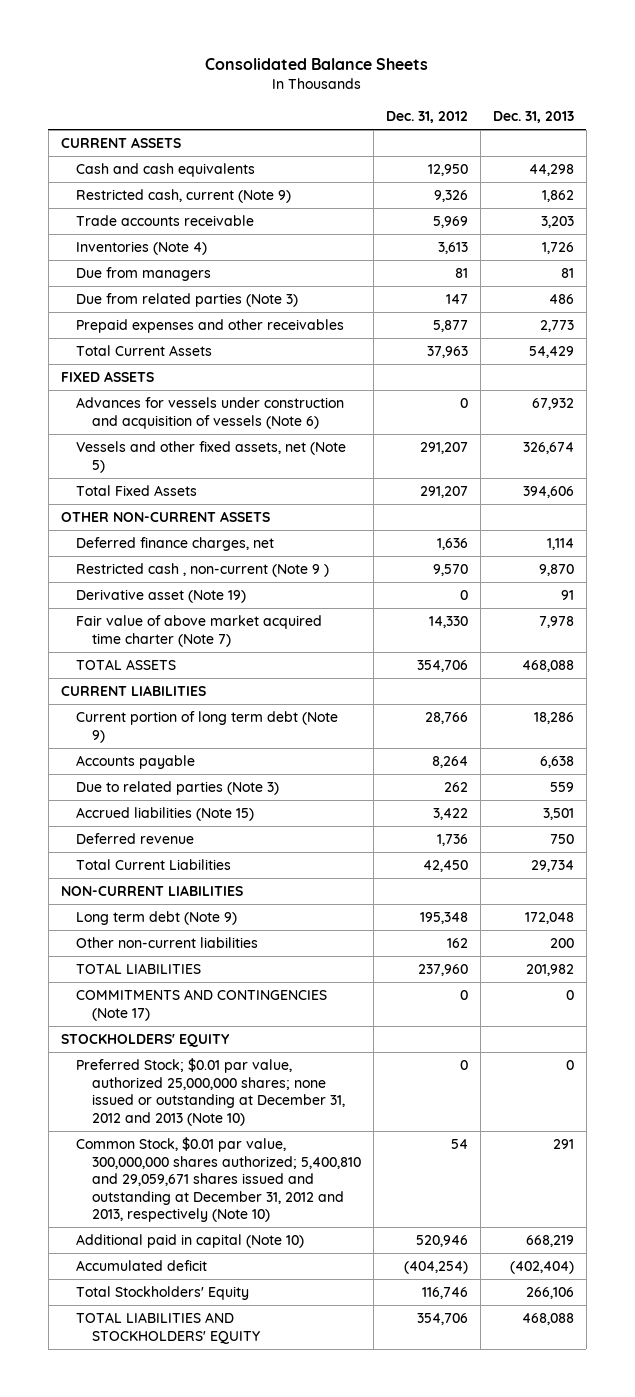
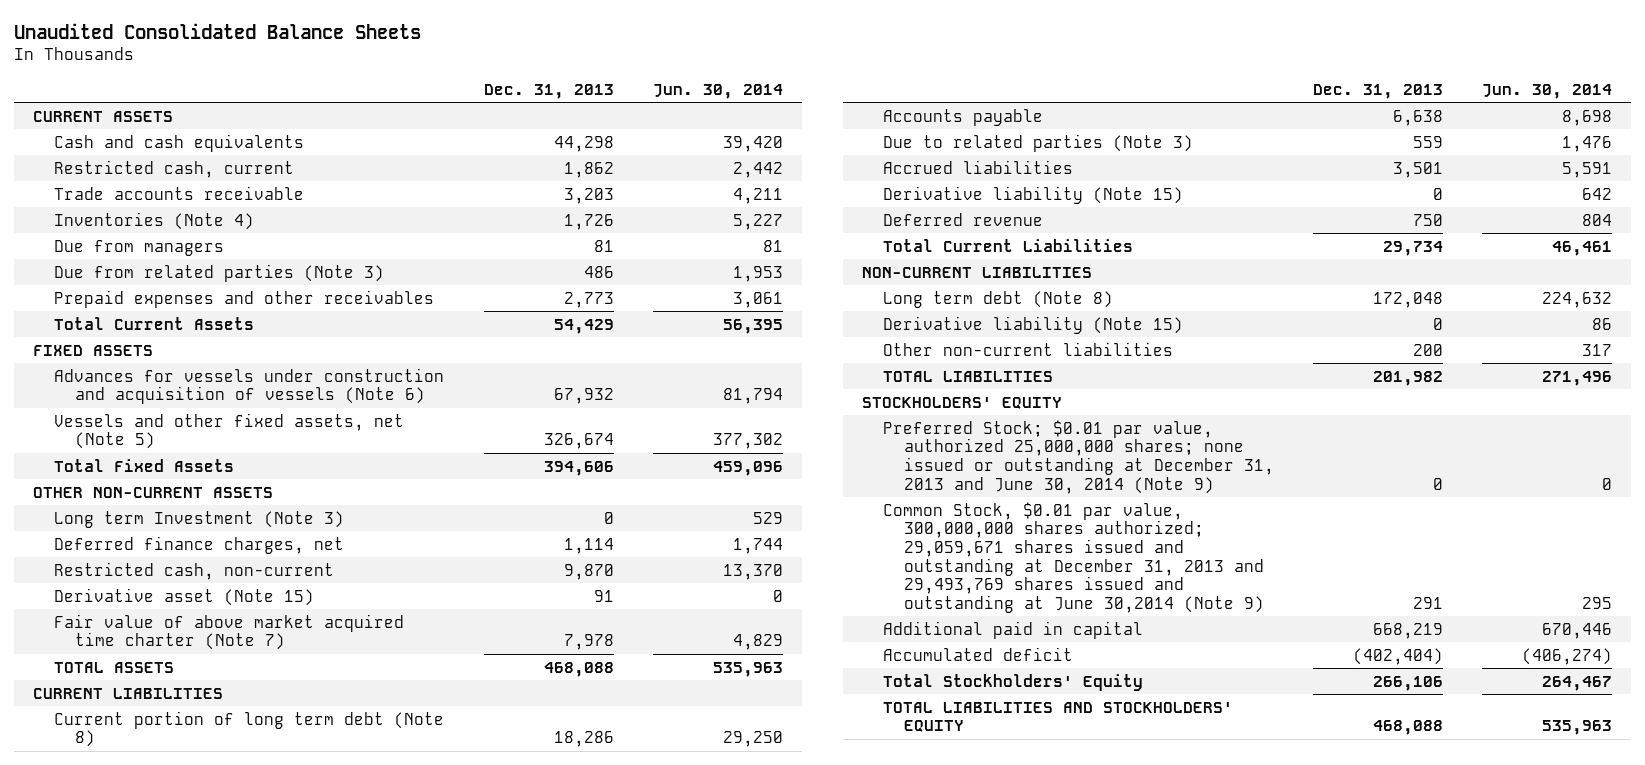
[205,58,429,71] Consolidated Balance Sheets -> [13,22,421,39] Unaudited Consolidated Balance Sheets
[385,110,468,123] Dec. 31, 2012 -> none
none -> [652,84,783,100] Jun. 30, 2014
[76,189,292,204] Restricted cash, current (Note 9) -> [53,159,294,178] Restricted cash, current
none -> [53,510,344,528] Long term Investment (Note 3)
[76,563,330,578] Restricted cash , non-current (Note 9 ) -> [53,561,334,580] Restricted cash, non-current
[76,589,247,604] Derivative asset (Note 19) -> [53,587,314,606] Derivative asset (Note 15)
[76,711,339,743] Current portion of long term debt (Note 9) -> [53,710,444,748] Current portion of long term debt (Note 8)
[76,807,255,822] Accrued liabilities (Note 15) -> [882,159,1073,174] Accrued liabilities
none -> [882,185,1183,204] Derivative liability (Note 15)
[76,911,238,926] Long term debt (Note 9) -> [882,290,1113,308] Long term debt (Note 8)
none -> [882,315,1183,334] Derivative liability (Note 15)
[76,989,328,1021] COMMITMENTS AND CONTINGENCIES (Note 17) -> none
[76,1058,345,1126] Preferred Stock; $0.01 par value, authorized 25,000,000 shares; none issued or outstanding at December 31, 2012 and 2013 (Note 10) -> [882,419,1274,494] Preferred Stock; $0.01 par value, authorized 25,000,000 shares; none issued or outstanding at December 31, 2013 and June 30, 2014 (Note 9)
[76,1137,361,1223] Common Stock, $0.01 par value, 300,000,000 shares authorized; 5,400,810 and 29,059,671 shares issued and outstanding at December 31, 2012 and 2013, respectively (Note 10) -> [882,501,1264,613] Common Stock, $0.01 par value, 300,000,000 shares authorized; 29,059,671 shares issued and outstanding at December 31, 2013 and 29,493,769 shares issued and outstanding at June 30,2014 (Note 9)
[76,1234,305,1249] Additional paid in capital (Note 10) -> [882,620,1143,639] Additional paid in capital

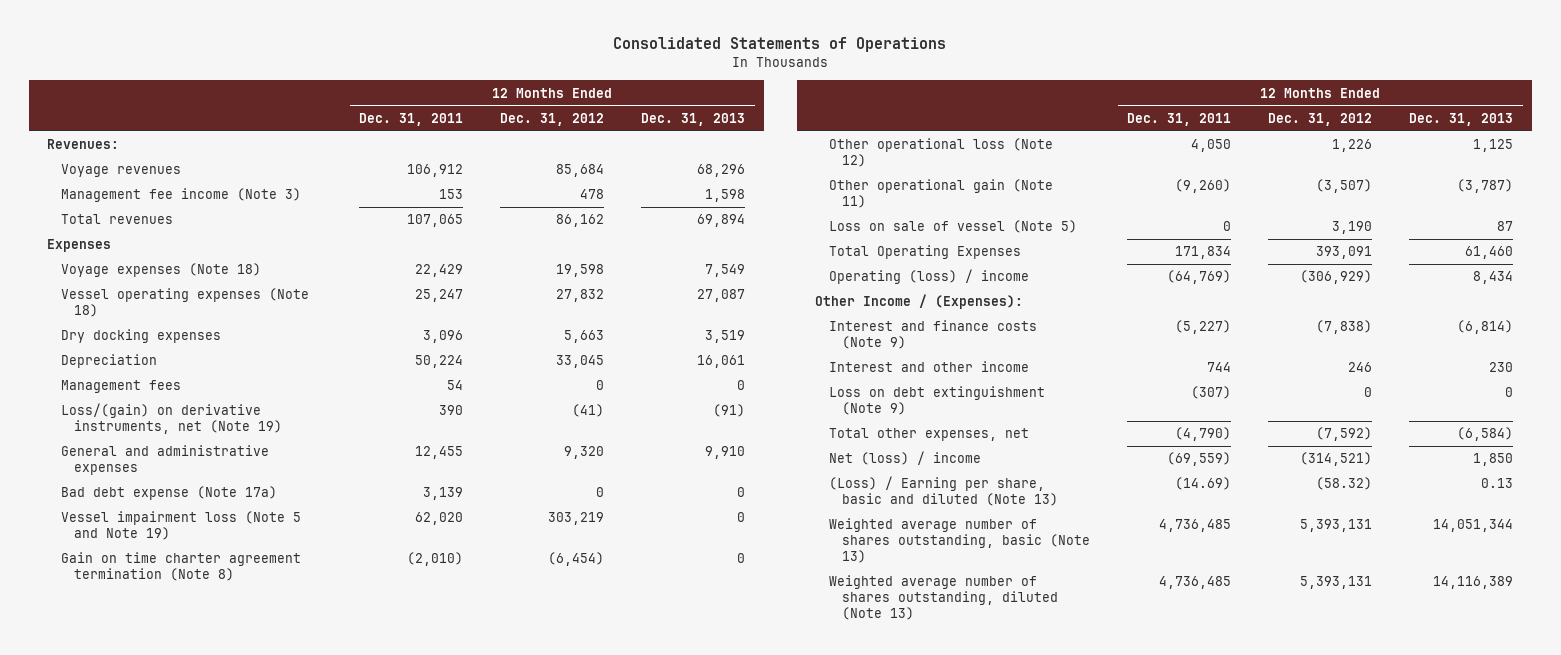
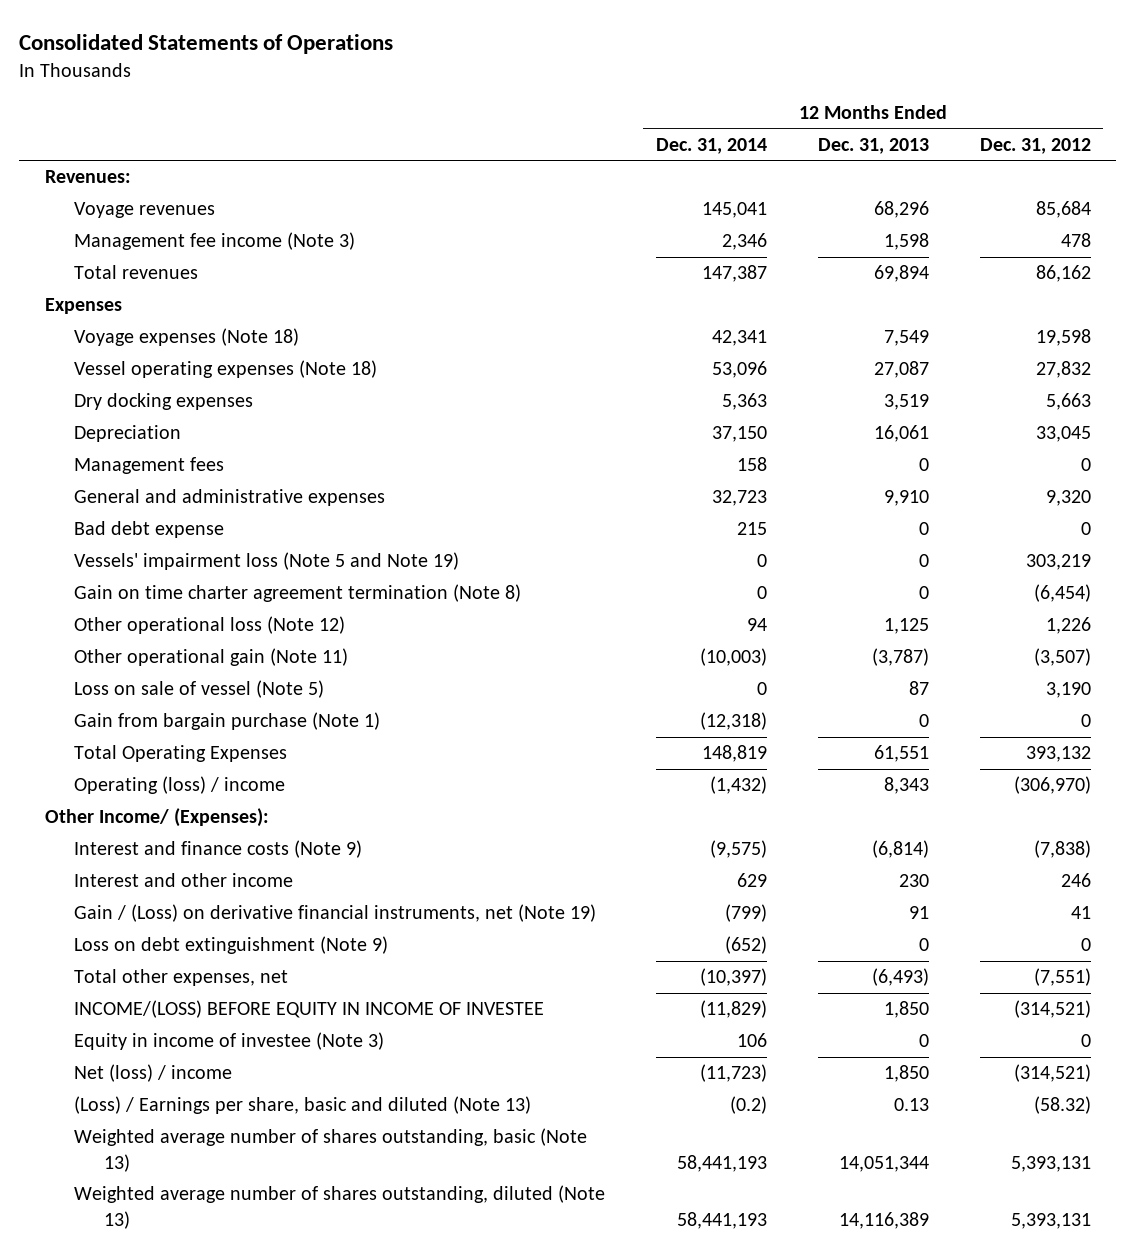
[359,112,464,126] Dec. 31, 2011 -> none
none -> [655,137,767,154] Dec. 31, 2014
[60,403,283,435] Loss/(gain) on derivative instruments, net (Note 19) -> none
[60,486,277,501] Bad debt expense (Note 17a) -> [74,521,225,539] Bad debt expense
[60,511,301,541] Vessel impairment loss (Note 5 and Note 19) -> [74,552,460,571] Vessels' impairment loss (Note 5 and Note 19)
none -> [74,712,381,731] Gain from bargain purchase (Note 1)
[1316,246,1373,260] 393,091 -> [1025,746,1091,763] 393,132
[1465,246,1514,260] 61,460 -> [873,745,929,763] 61,551
[1300,270,1373,285] (306,929) -> [1013,776,1091,795] (306,970)
[1473,271,1514,285] 8,434 -> [883,777,929,795] 8,343
[815,294,1024,310] Other Income / (Expenses): -> [44,808,269,828] Other Income/ (Expenses):
none -> [74,904,597,923] Gain / (Loss) on derivative financial instruments, net (Note 19)
[1316,427,1373,442] (7,592) -> [1033,968,1091,987] (7,551)
[1457,427,1514,442] (6,584) -> [871,968,929,987] (6,493)
none -> [74,1000,545,1019] INCOME/(LOSS) BEFORE EQUITY IN INCOME OF INVESTEE
none -> [74,1032,385,1051] Equity in income of investee (Note 3)
[828,476,1059,507] (Loss) / Earning per share, basic and diluted (Note 13) -> [74,1096,532,1115] (Loss) / Earnings per share, basic and diluted (Note 13)

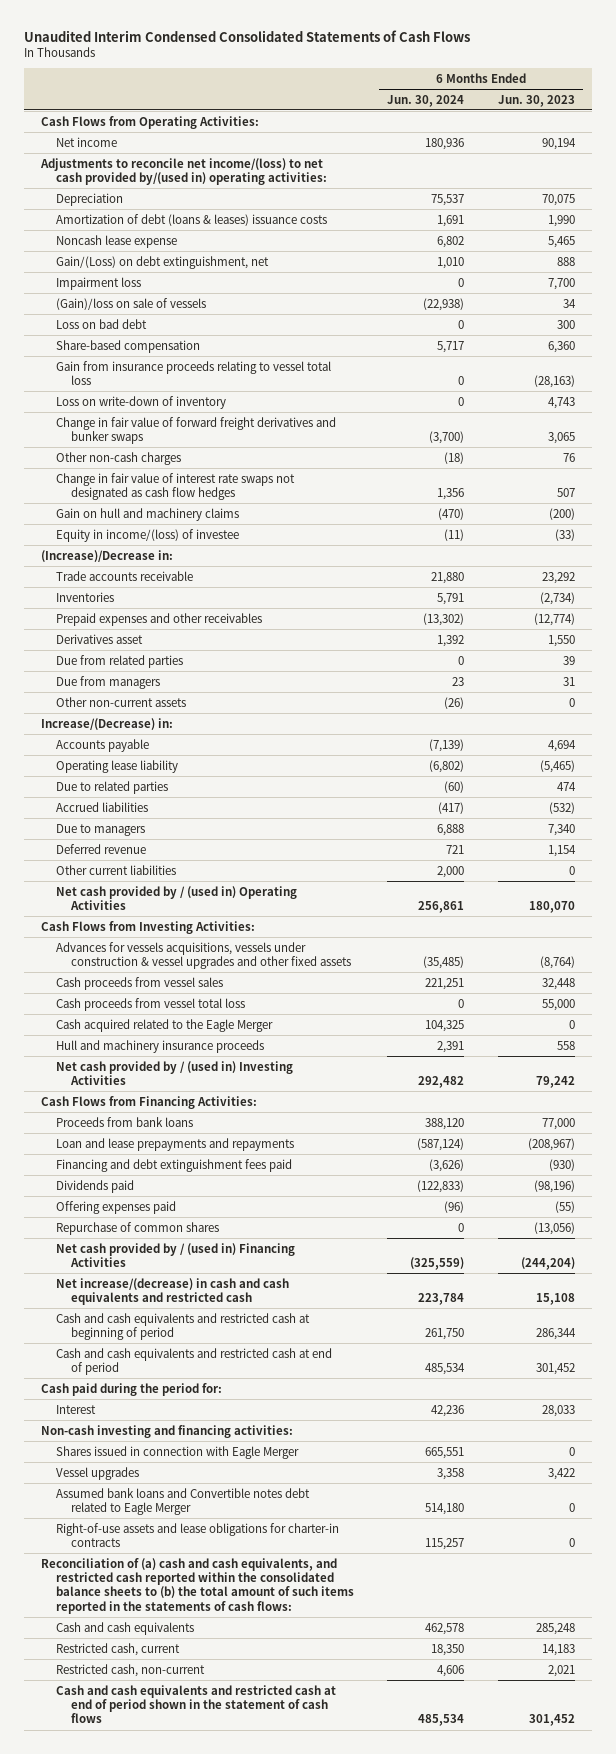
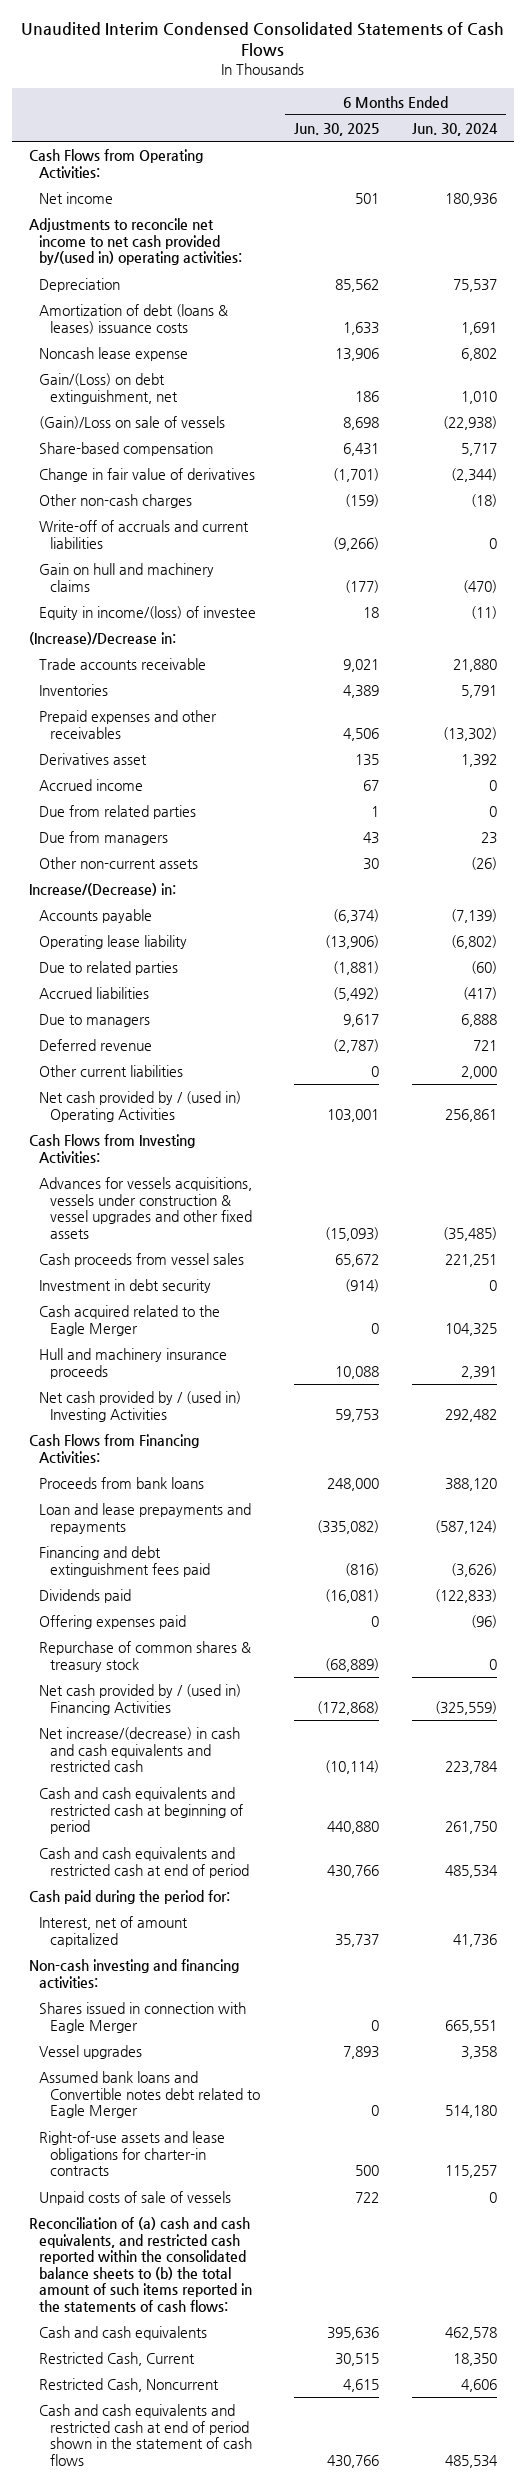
[498,94,576,107] Jun. 30, 2023 -> none
none -> [293,122,379,136] Jun. 30, 2025
[40,157,327,185] Adjustments to reconcile net income/(loss) to net cash provided by/(used in) operating activities: -> [28,218,243,266] Adjustments to reconcile net income to net cash provided by/(used in) operating activities:
[55,276,141,290] Impairment loss -> none
[55,318,147,329] Loss on bad debt -> none
[55,297,206,310] (Gain)/loss on sale of vessels -> [39,416,226,430] (Gain)/Loss on sale of vessels
[55,360,331,385] Gain from insurance proceeds relating to vessel total loss -> none
[55,395,226,409] Loss on write-down of inventory -> none
[55,416,336,444] Change in fair value of forward freight derivatives and bunker swaps -> [39,468,256,483] Change in fair value of derivatives
[429,430,465,444] (3,700) -> [451,468,498,483] (2,344)
[55,472,295,500] Change in fair value of interest rate swaps not designated as cash flow hedges -> none
none -> [39,520,250,549] Write-off of accruals and current liabilities
none -> [39,779,144,792] Accrued income
[55,997,245,1011] Cash proceeds from vessel total loss -> none
none -> [39,1279,212,1294] Investment in debt security
[55,1221,219,1235] Repurchase of common shares -> [39,1641,252,1672] Repurchase of common shares & treasury stock
[55,1404,96,1414] Interest -> [39,1916,189,1947] Interest, net of amount capitalized
[431,1404,465,1417] 42,236 -> [453,1933,498,1947] 41,736
none -> [39,2191,232,2206] Unpaid costs of sale of vessels
[55,1642,180,1656] Restricted cash, current -> [39,2352,196,2367] Restricted Cash, Current
[55,1663,205,1677] Restricted cash, non-current -> [39,2378,220,2393] Restricted Cash, Noncurrent

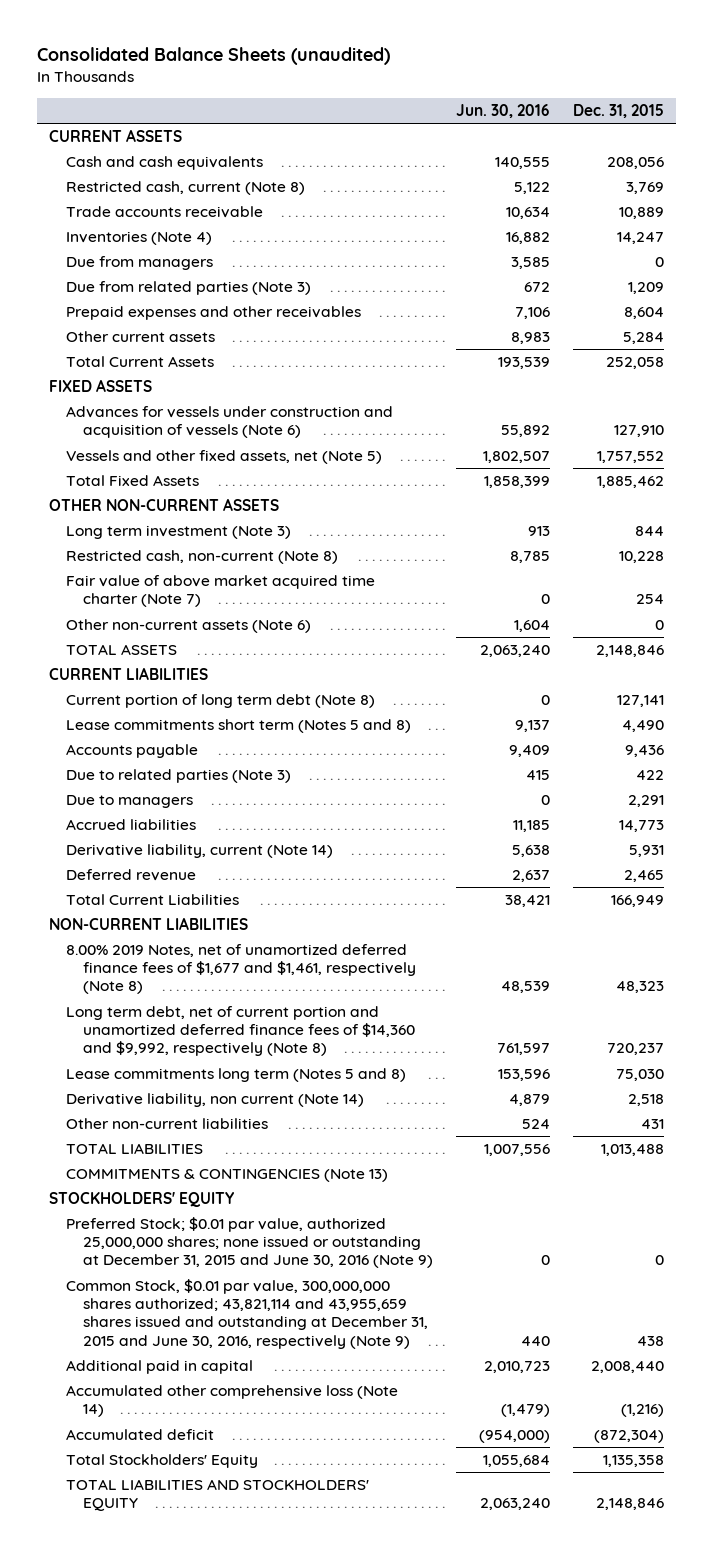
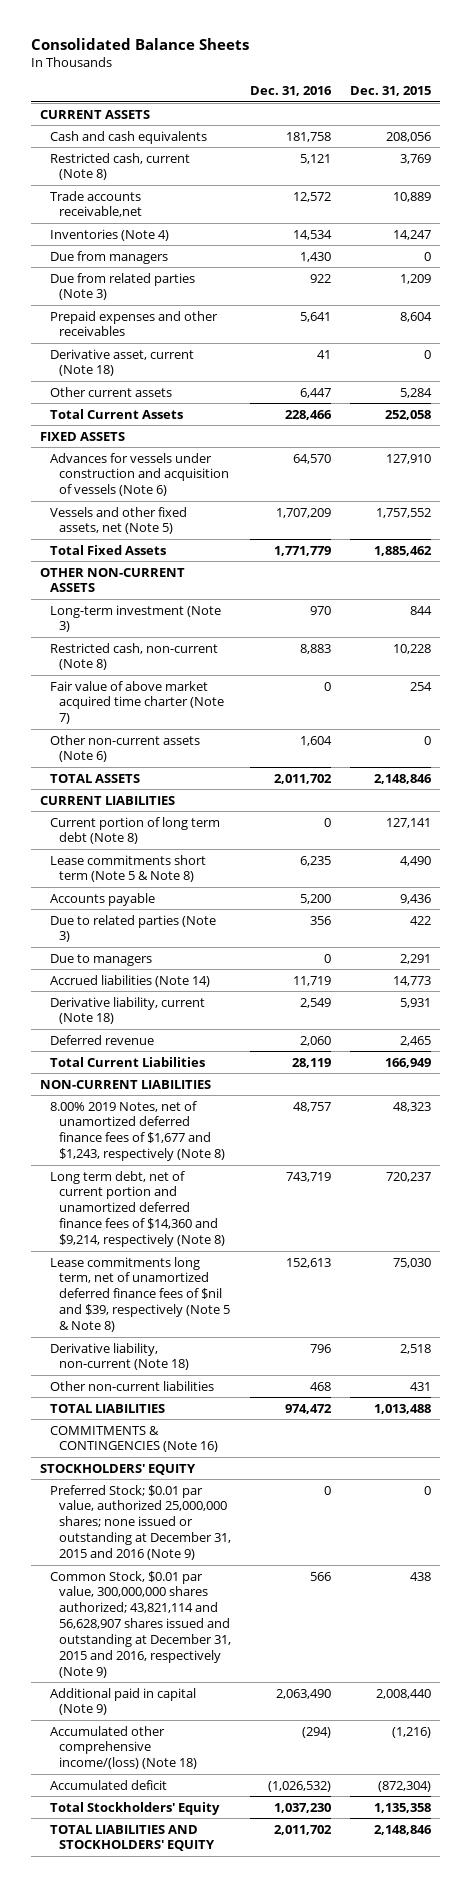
[37,47,391,66] Consolidated Balance Sheets (unaudited) -> [31,38,250,51] Consolidated Balance Sheets
[456,104,551,119] Jun. 30, 2016 -> none
none -> [249,85,332,96] Dec. 31, 2016
[66,206,264,219] Trade accounts receivable -> [49,190,143,218] Trade accounts receivable,net
none -> [49,348,194,377] Derivative asset, current (Note 18)
[66,525,292,540] Long term investment (Note 3) -> [49,604,221,633] Long-term investment (Note 3)
[66,719,412,734] Lease commitments short term (Notes 5 and 8) -> [49,854,206,883] Lease commitments short term (Note 5 & Note 8)
[66,819,197,831] Accrued liabilities -> [49,974,210,987] Accrued liabilities (Note 14)
[66,844,334,859] Derivative liability, current (Note 14) -> [49,996,205,1025] Derivative liability, current (Note 18)
[66,944,417,995] 8.00% 2019 Notes, net of unamortized deferred finance fees of $1,677 and $1,461, respectively (Note 8) -> [49,1100,226,1162] 8.00% 2019 Notes, net of unamortized deferred finance fees of $1,677 and $1,243, respectively (Note 8)
[66,1006,416,1057] Long term debt, net of current portion and unamortized deferred finance fees of $14,360 and $9,992, respectively (Note 8) -> [49,1170,226,1247] Long term debt, net of current portion and unamortized deferred finance fees of $14,360 and $9,214, respectively (Note 8)
[66,1068,407,1083] Lease commitments long term (Notes 5 and 8) -> [49,1256,231,1332] Lease commitments long term, net of unamortized deferred finance fees of $nil and $39, respectively (Note 5 & Note 8)
[66,1093,365,1108] Derivative liability, non current (Note 14) -> [49,1342,190,1371] Derivative liability, non-current (Note 18)
[66,1169,389,1183] COMMITMENTS & CONTINGENCIES (Note 13) -> [49,1425,219,1453] COMMITMENTS & CONTINGENCIES (Note 16)
[66,1217,434,1269] Preferred Stock; $0.01 par value, authorized 25,000,000 shares; none issued or outstanding at December 31, 2015 and June 30, 2016 (Note 9) -> [49,1484,232,1560] Preferred Stock; $0.01 par value, authorized 25,000,000 shares; none issued or outstanding at December 31, 2015 and 2016 (Note 9)
[66,1279,429,1349] Common Stock, $0.01 par value, 300,000,000 shares authorized; 43,821,114 and 43,955,659 shares issued and outstanding at December 31, 2015 and June 30, 2016, respectively (Note 9) -> [49,1570,232,1678] Common Stock, $0.01 par value, 300,000,000 shares authorized; 43,821,114 and 56,628,907 shares issued and outstanding at December 31, 2015 and 2016, respectively (Note 9)
[66,1360,254,1375] Additional paid in capital -> [49,1687,196,1716] Additional paid in capital (Note 9)
[66,1385,399,1418] Accumulated other comprehensive loss (Note 14) -> [49,1725,198,1770] Accumulated other comprehensive income/(loss) (Note 18)

